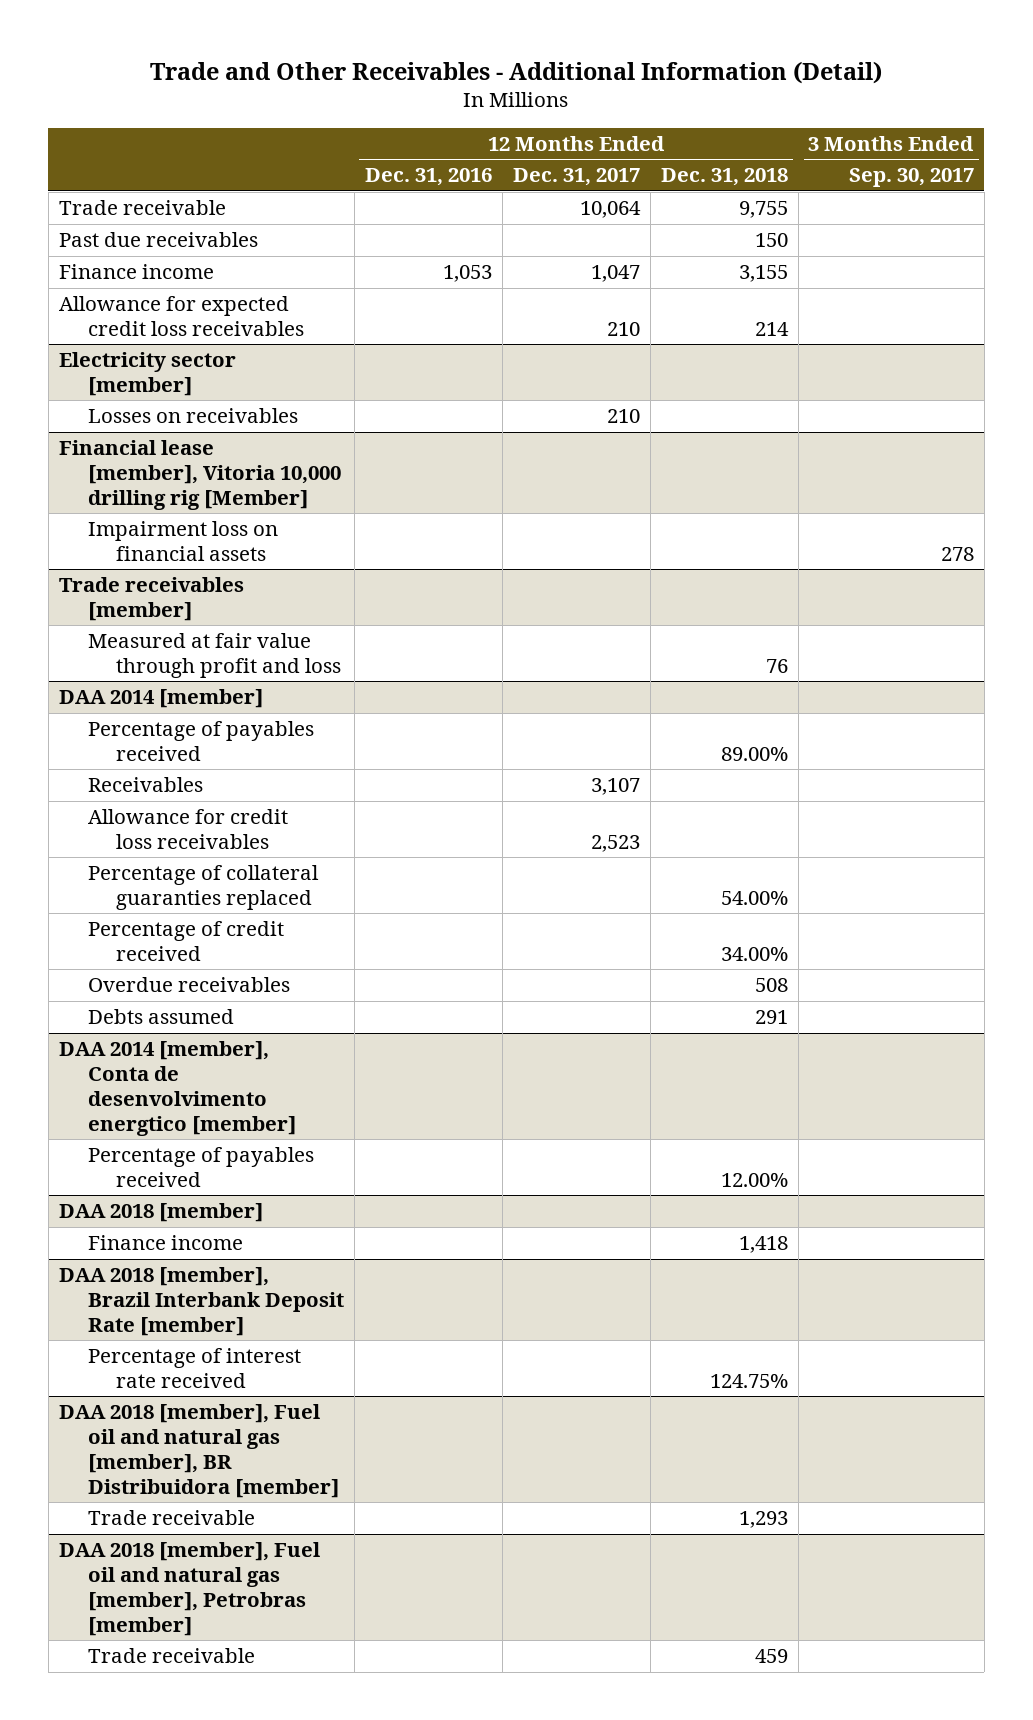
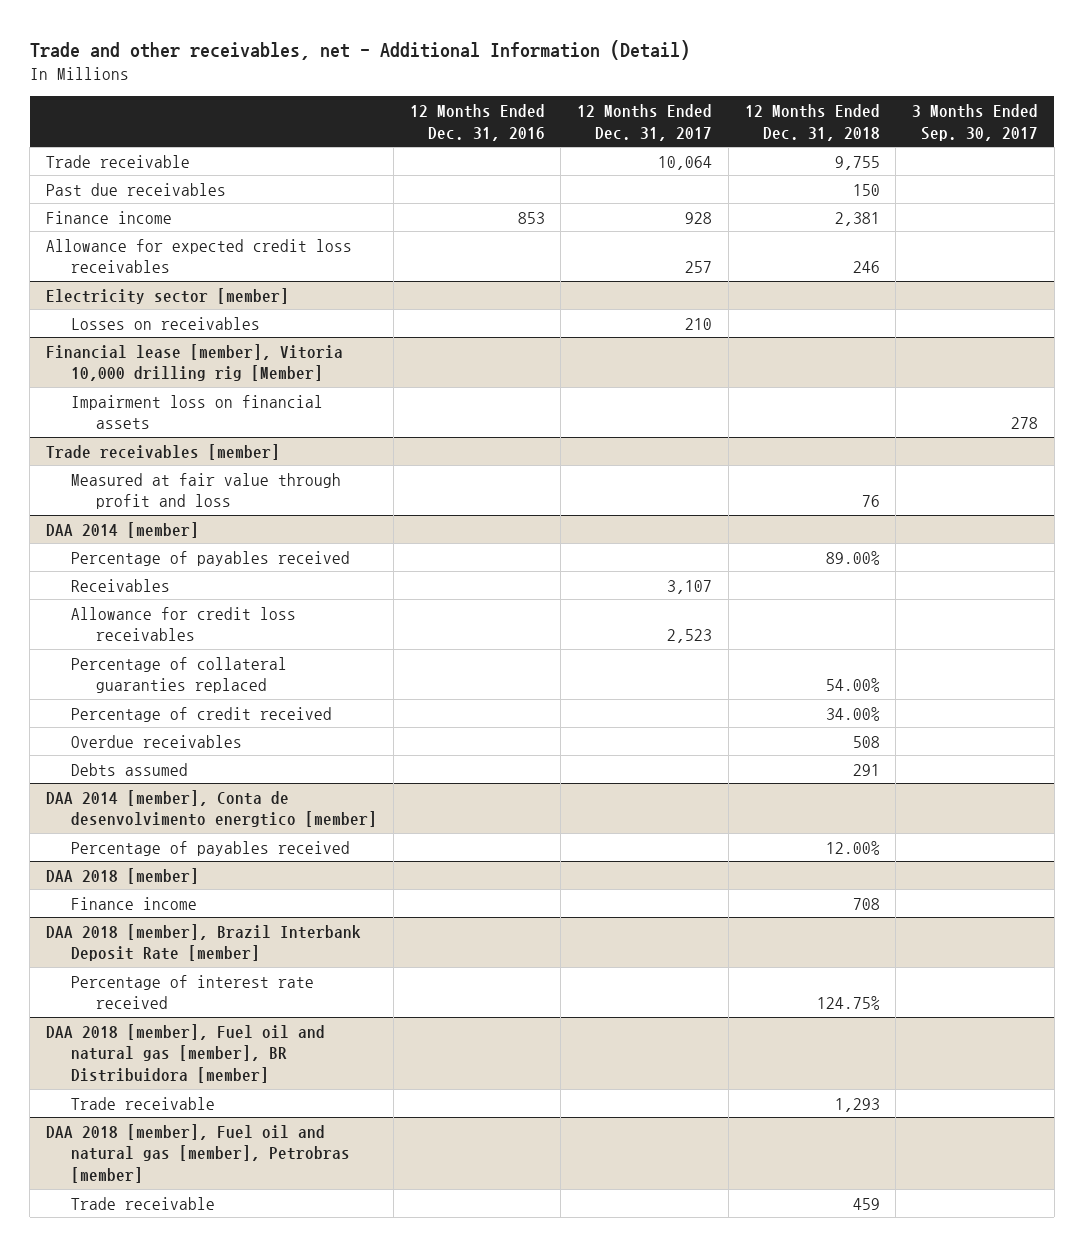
[150,60,883,84] Trade and Other Receivables - Additional Information (Detail) -> [29,40,690,61] Trade and other receivables, net - Additional Information (Detail)
[442,265,492,283] 1,053 -> [517,211,545,224] 853
[590,265,640,283] 1,047 -> [685,211,713,224] 928
[738,265,788,283] 3,155 -> [834,211,880,226] 2,381
[606,322,640,337] 210 -> [685,261,713,274] 257
[754,322,789,337] 214 -> [852,261,880,274] 246
[738,1236,788,1254] 1,418 -> [852,897,880,910] 708

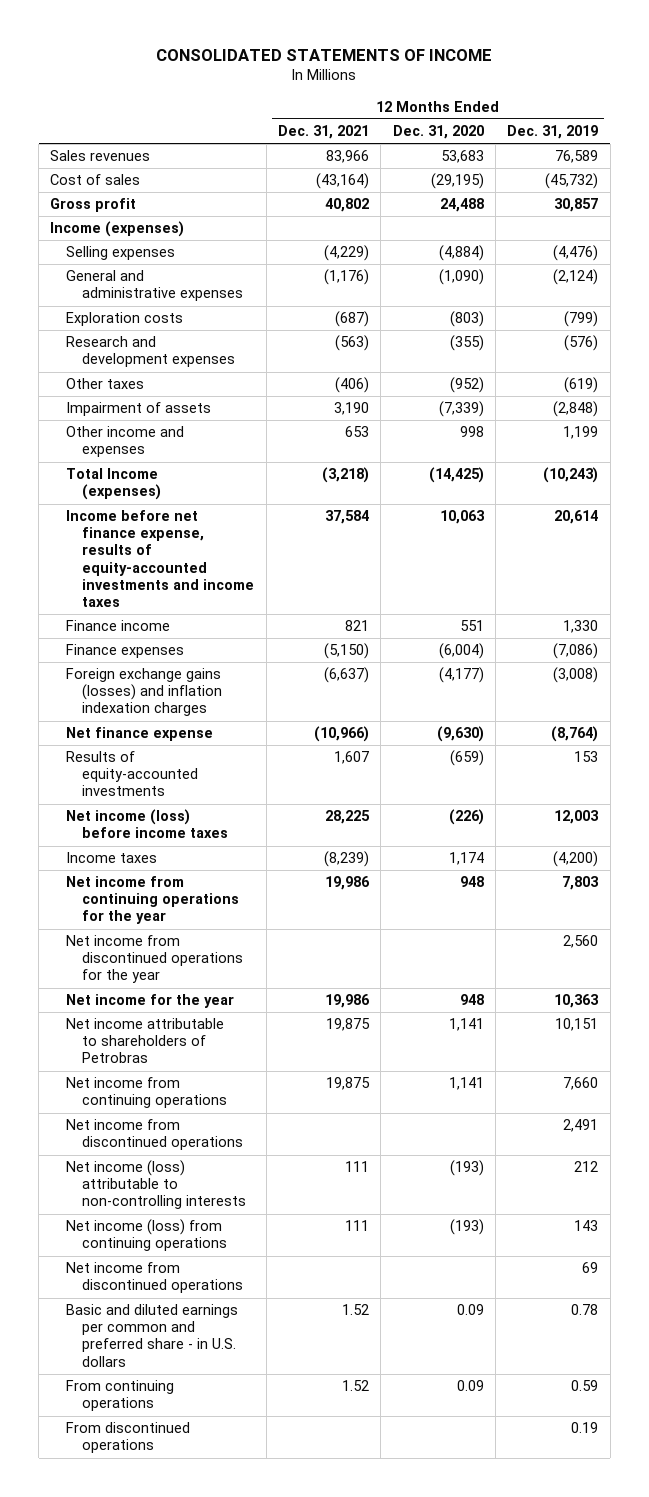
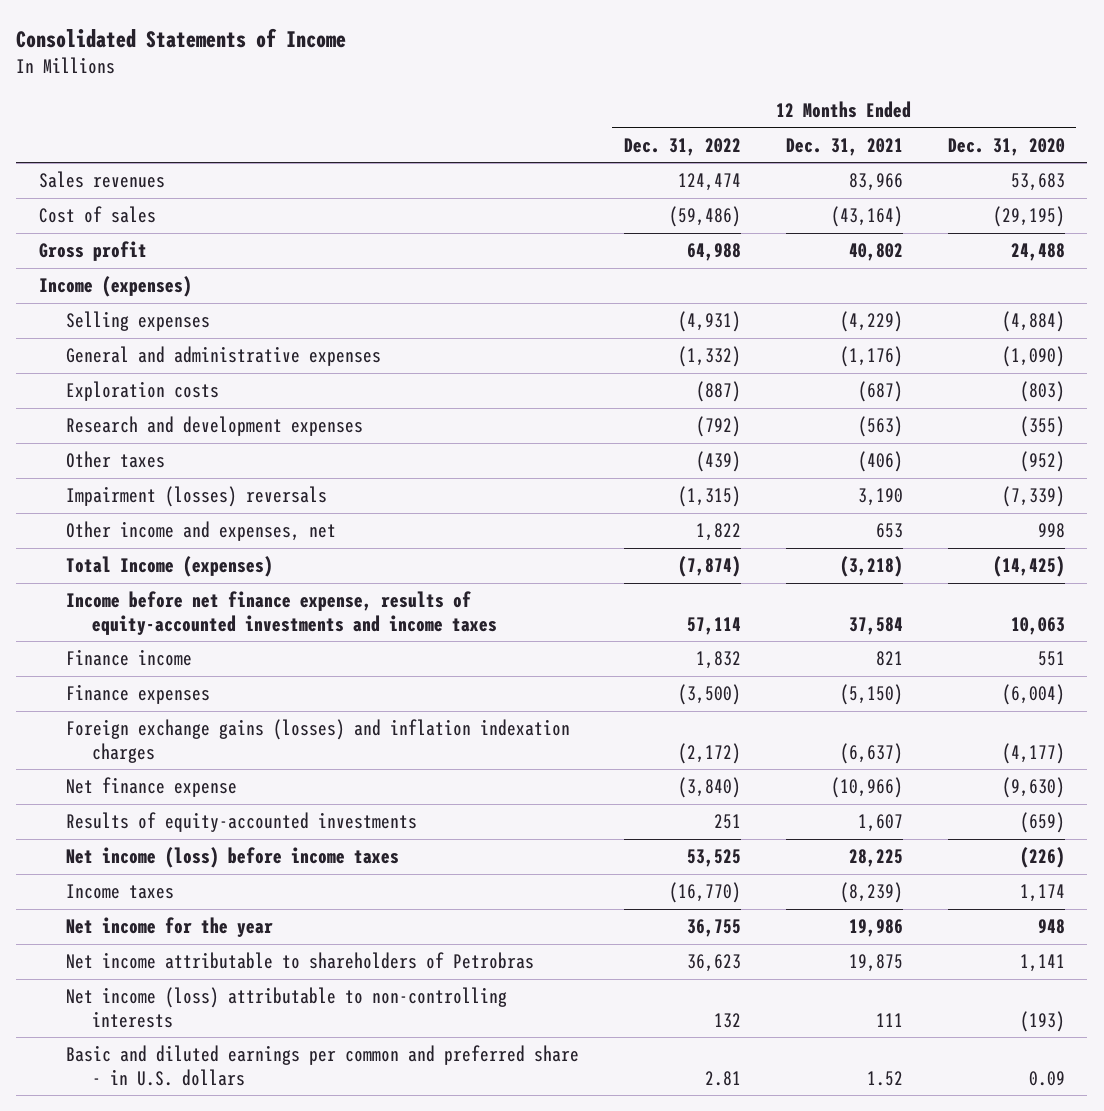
[156,48,493,61] CONSOLIDATED STATEMENTS OF INCOME -> [16,27,347,48] Consolidated Statements of Income
[507,125,599,140] Dec. 31, 2019 -> none
none -> [623,137,741,156] Dec. 31, 2022
[66,402,212,417] Impairment of assets -> [65,486,327,508] Impairment (losses) reversals
[66,426,185,458] Other income and expenses -> [65,521,336,542] Other income and expenses, net
[66,876,240,925] Net income from continuing operations for the year -> none
[66,935,244,984] Net income from discontinued operations for the year -> none
[66,1077,228,1109] Net income from continuing operations -> none
[66,1119,244,1151] Net income from discontinued operations -> none
[66,1219,228,1252] Net income (loss) from continuing operations -> none
[66,1262,244,1294] Net income from discontinued operations -> none
[66,1380,175,1412] From continuing operations -> none
[66,1422,191,1454] From discontinued operations -> none

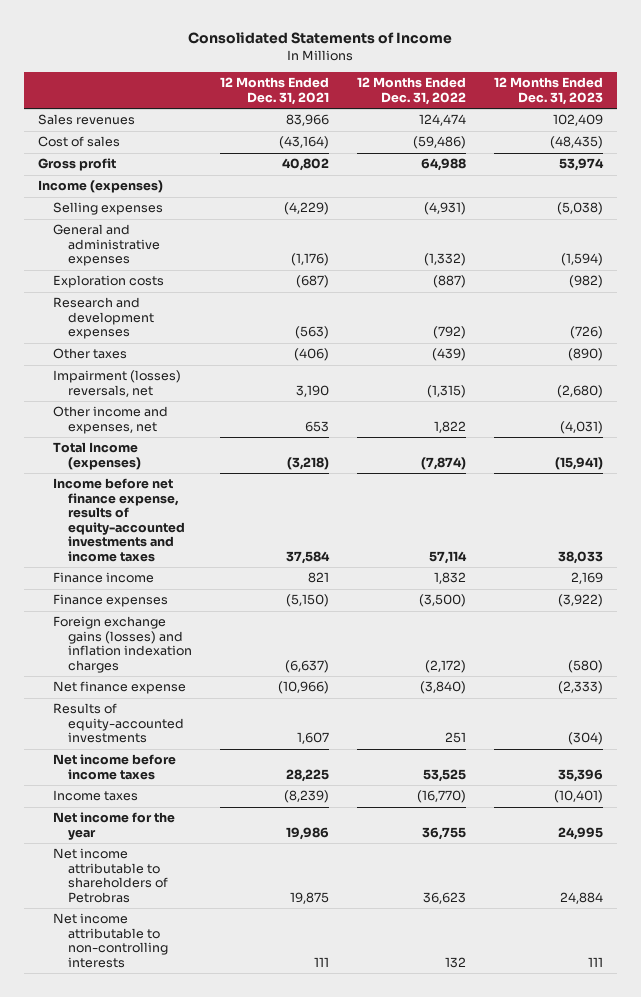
[947,137,1065,156] Dec. 31, 2020 -> none
none -> [493,77,603,105] 12 Months Ended Dec. 31, 2023
[65,486,327,508] Impairment (losses) reversals -> [52,370,181,397] Impairment (losses) reversals, net
[65,847,399,869] Net income (loss) before income taxes -> [52,754,176,780] Net income before income taxes
[65,1045,579,1086] Basic and diluted earnings per common and preferred share - in U.S. dollars -> none
[65,987,507,1028] Net income (loss) attributable to non-controlling interests -> [52,913,168,968] Net income attributable to non-controlling interests

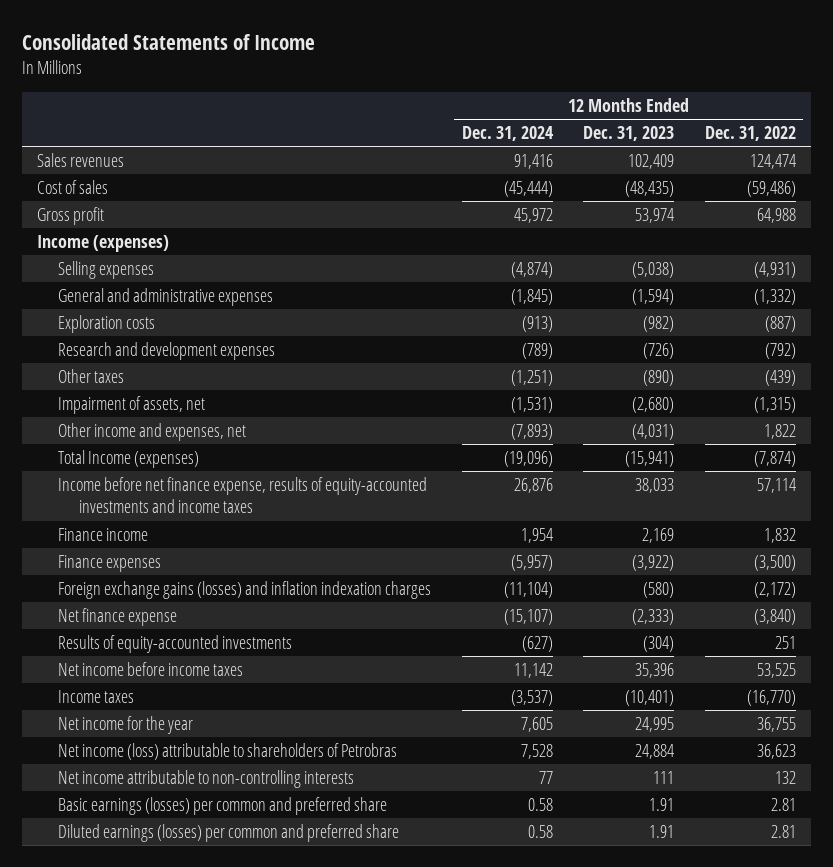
[219,77,329,105] 12 Months Ended Dec. 31, 2021 -> none
none -> [461,126,554,142] Dec. 31, 2024
[52,370,181,397] Impairment (losses) reversals, net -> [58,395,206,414] Impairment of assets, net
[52,848,168,903] Net income attributable to shareholders of Petrobras -> [58,742,398,760] Net income (loss) attributable to shareholders of Petrobras
none -> [58,796,388,815] Basic earnings (losses) per common and preferred share
none -> [58,823,400,842] Diluted earnings (losses) per common and preferred share

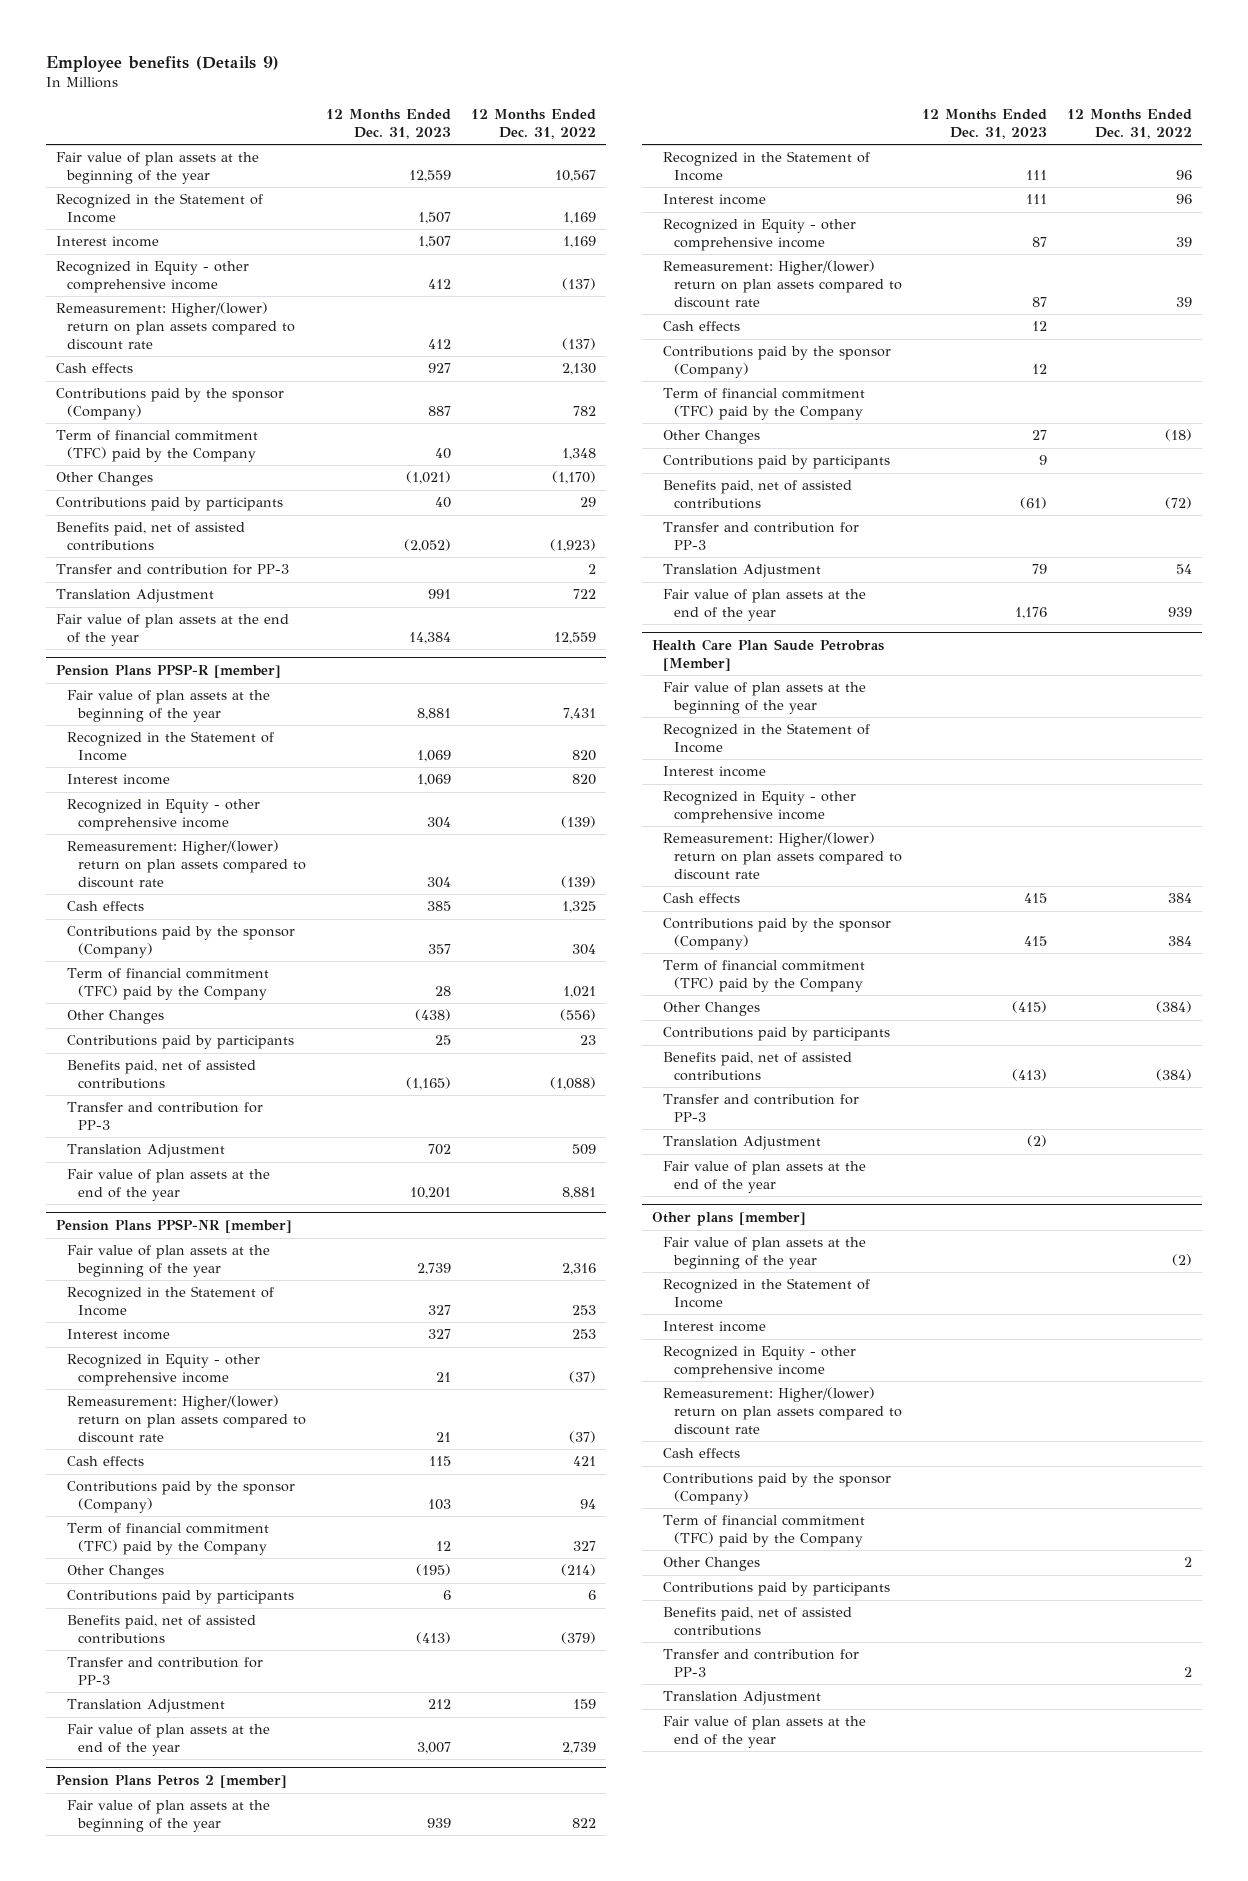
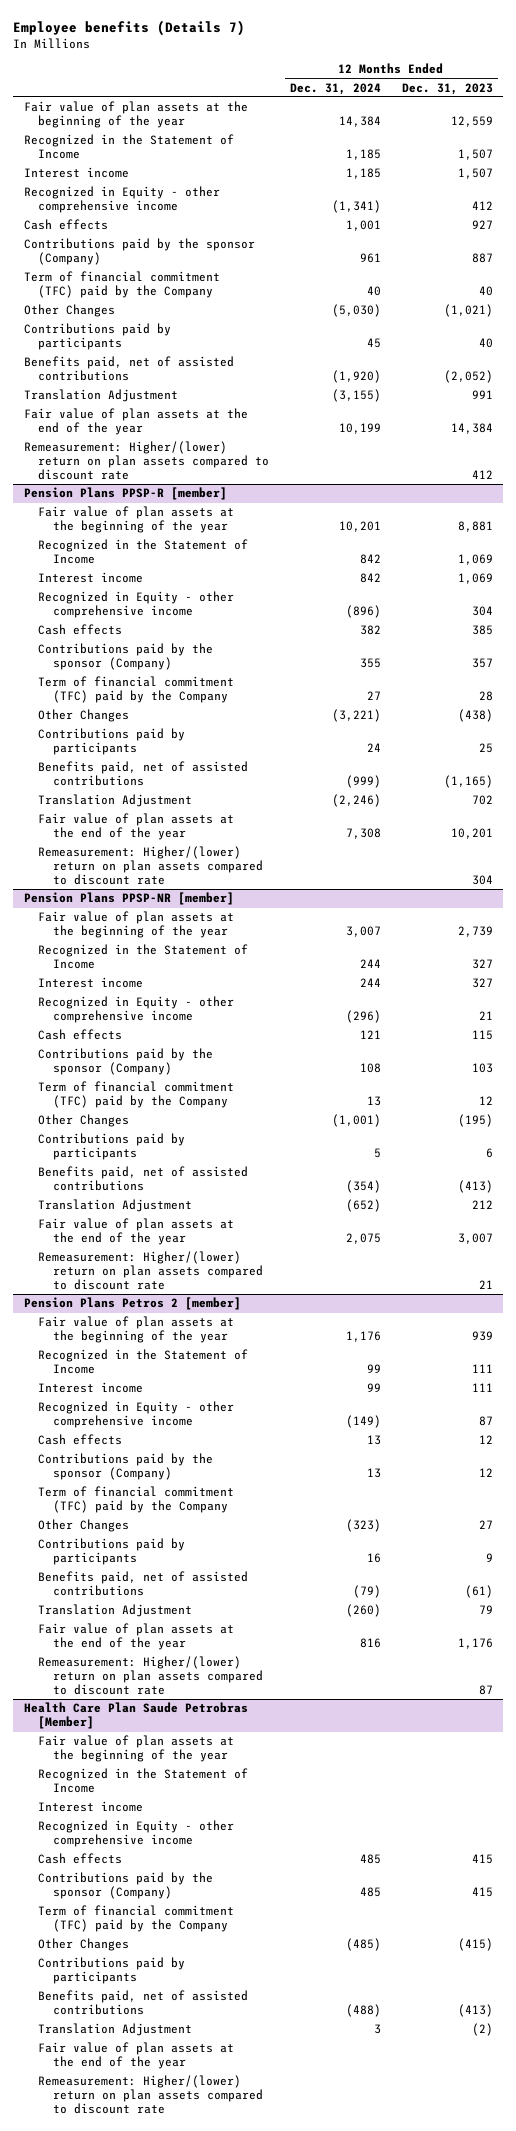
[46,56,280,73] Employee benefits (Details 9) -> [13,19,246,36] Employee benefits (Details 7)
[471,108,597,139] 12 Months Ended Dec. 31, 2022 -> none
none -> [289,82,381,95] Dec. 31, 2024
[56,564,290,576] Transfer and contribution for PP-3 -> none
[56,302,296,350] Remeasurement: Higher/(lower) return on plan assets compared to discount rate -> [23,441,270,481] Remeasurement: Higher/(lower) return on plan assets compared to discount rate
[67,1102,264,1130] Transfer and contribution for PP-3 -> none
[67,840,307,888] Remeasurement: Higher/(lower) return on plan assets compared to discount rate -> [38,846,263,886] Remeasurement: Higher/(lower) return on plan assets compared to discount rate
[67,1657,264,1685] Transfer and contribution for PP-3 -> none
[67,1395,307,1443] Remeasurement: Higher/(lower) return on plan assets compared to discount rate -> [38,1251,263,1291] Remeasurement: Higher/(lower) return on plan assets compared to discount rate
[663,522,860,550] Transfer and contribution for PP-3 -> none
[663,260,903,308] Remeasurement: Higher/(lower) return on plan assets compared to discount rate -> [38,1656,263,1696] Remeasurement: Higher/(lower) return on plan assets compared to discount rate
[663,832,903,880] Remeasurement: Higher/(lower) return on plan assets compared to discount rate -> none
[663,1094,860,1122] Transfer and contribution for PP-3 -> none
[652,1212,807,1227] Other plans [member] -> none
[663,1237,867,1269] Fair value of plan assets at the beginning of the year -> none
[663,1278,871,1308] Recognized in the Statement of Income -> none
[663,1321,767,1333] Interest income -> none
[663,1346,857,1378] Recognized in Equity - other comprehensive income -> none
[663,1448,741,1459] Cash effects -> none
[663,1473,892,1505] Contributions paid by the sponsor (Company) -> none
[663,1515,866,1547] Term of financial commitment (TFC) paid by the Company -> none
[663,1557,761,1572] Other Changes -> none
[663,1582,891,1597] Contributions paid by participants -> none
[663,1607,853,1636] Benefits paid, net of assisted contributions -> none
[663,1649,860,1677] Transfer and contribution for PP-3 -> none
[663,1691,822,1706] Translation Adjustment -> none
[663,1716,867,1748] Fair value of plan assets at the end of the year -> none

